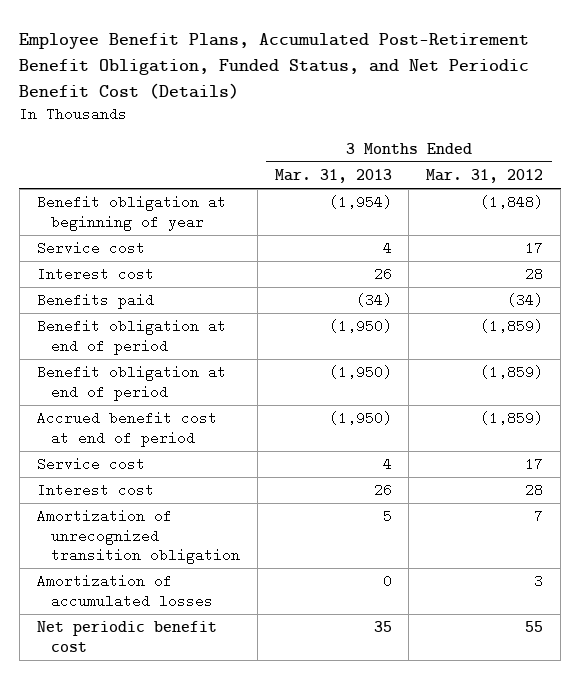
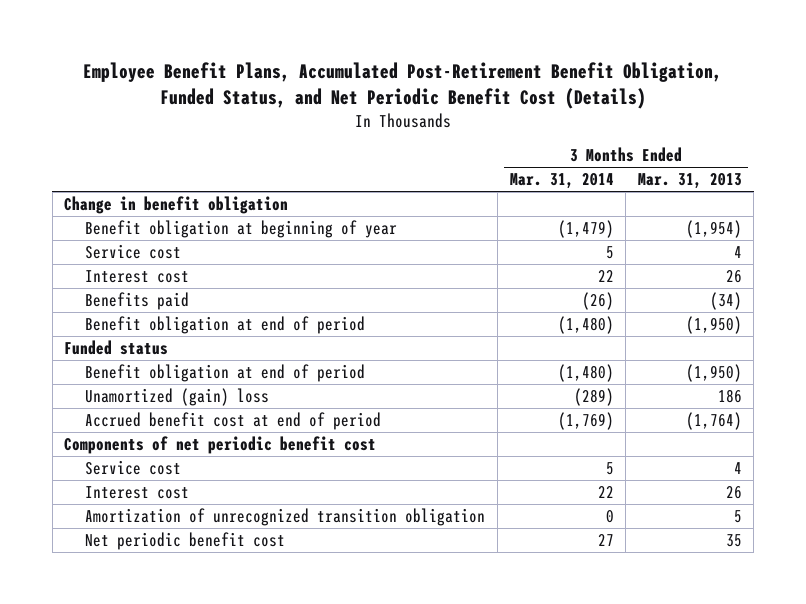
[426,169,544,184] Mar. 31, 2012 -> none
none -> [509,173,614,190] Mar. 31, 2014
none -> [64,195,289,214] Change in benefit obligation
none -> [64,339,169,355] Funded status
none -> [85,387,270,406] Unamortized (gain) loss
[328,411,392,426] (1,950) -> [685,411,742,430] (1,764)
none -> [64,435,377,454] Components of net periodic benefit cost
[36,574,214,608] Amortization of accumulated losses -> none

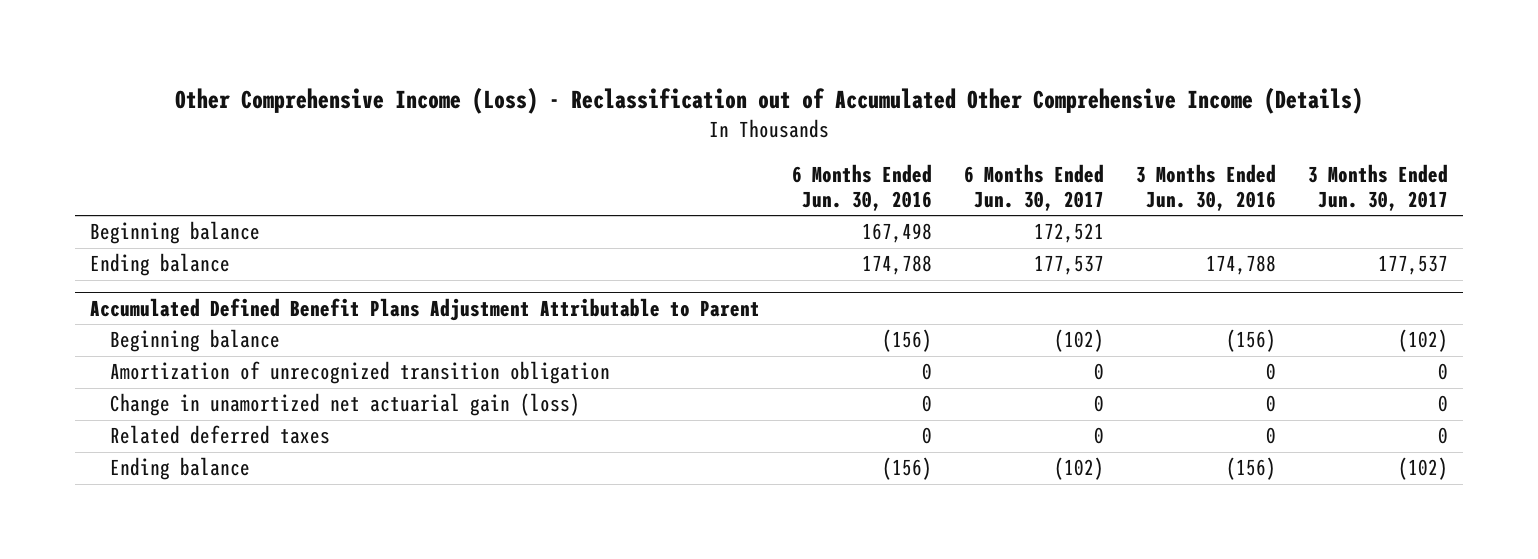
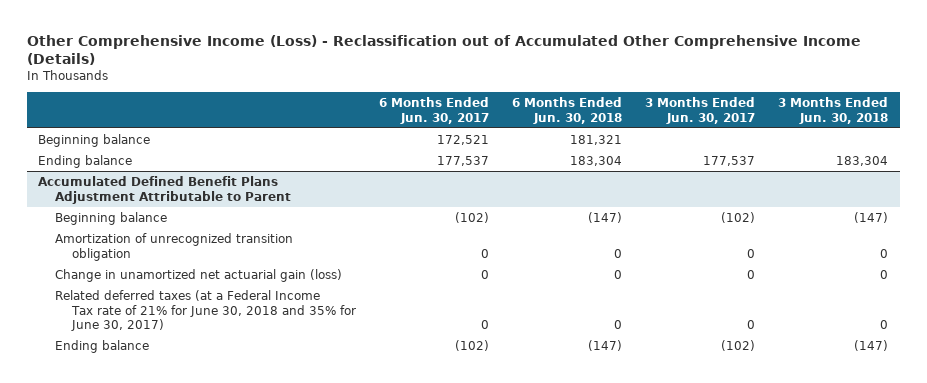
[792,163,933,212] 6 Months Ended Jun. 30, 2016 -> none
[1135,163,1276,212] 3 Months Ended Jun. 30, 2016 -> none
none -> [512,97,623,124] 6 Months Ended Jun. 30, 2018
none -> [778,97,889,124] 3 Months Ended Jun. 30, 2018
[109,425,330,445] Related deferred taxes -> [55,289,357,332] Related deferred taxes (at a Federal Income Tax rate of 21% for June 30, 2018 and 35% for June 30, 2017)

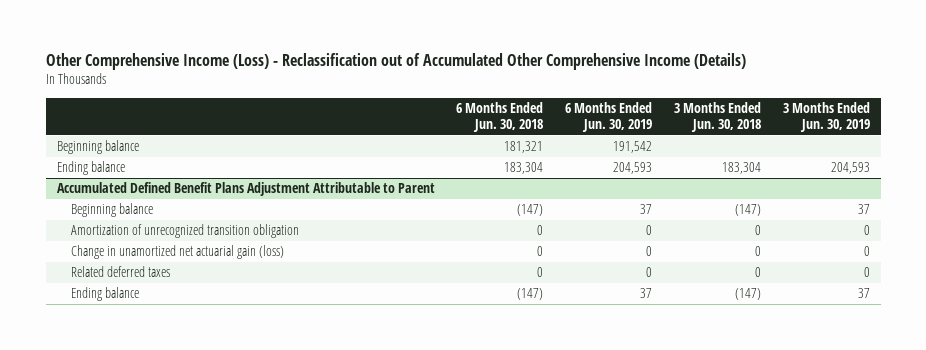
[379,97,490,124] 6 Months Ended Jun. 30, 2017 -> none
[645,97,756,124] 3 Months Ended Jun. 30, 2017 -> none
none -> [565,102,653,133] 6 Months Ended Jun. 30, 2019
none -> [782,102,870,133] 3 Months Ended Jun. 30, 2019
[55,289,357,332] Related deferred taxes (at a Federal Income Tax rate of 21% for June 30, 2018 and 35% for June 30, 2017) -> [70,266,170,278] Related deferred taxes

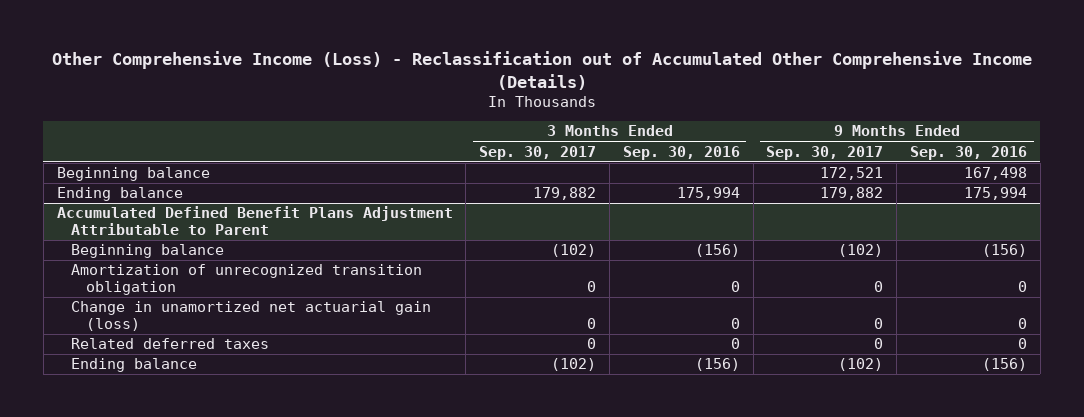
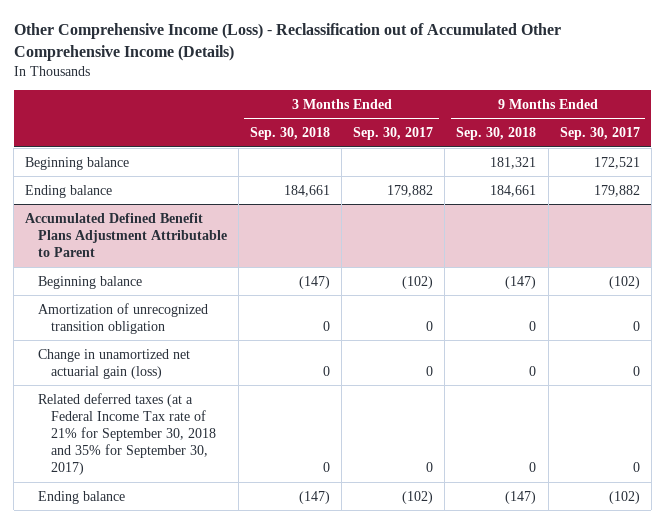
[622,145,740,160] Sep. 30, 2016 -> none
[910,145,1028,160] Sep. 30, 2016 -> none
none -> [250,127,331,141] Sep. 30, 2018
none -> [456,127,537,141] Sep. 30, 2018
[71,338,270,350] Related deferred taxes -> [37,392,216,476] Related deferred taxes (at a Federal Income Tax rate of 21% for September 30, 2018 and 35% for September 30, 2017)

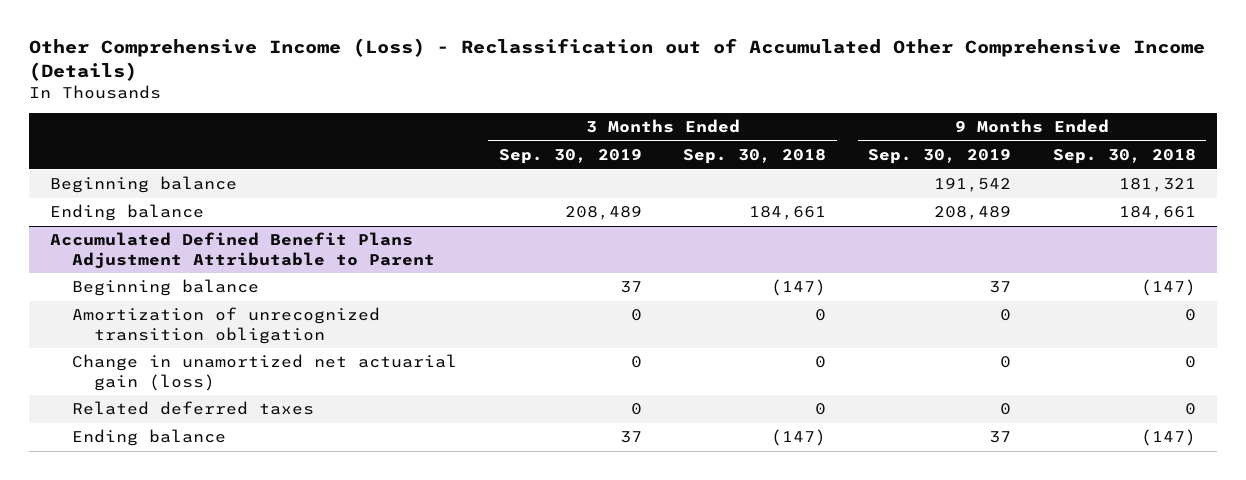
[353,127,434,141] Sep. 30, 2017 -> none
[559,127,640,141] Sep. 30, 2017 -> none
none -> [498,149,642,165] Sep. 30, 2019
none -> [868,149,1012,165] Sep. 30, 2019
[37,392,216,476] Related deferred taxes (at a Federal Income Tax rate of 21% for September 30, 2018 and 35% for September 30, 2017) -> [71,401,314,416] Related deferred taxes

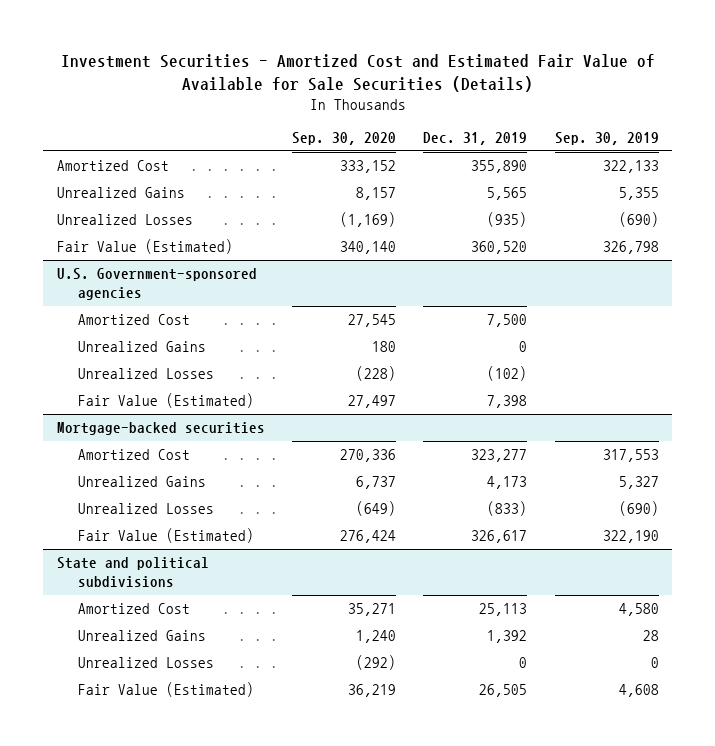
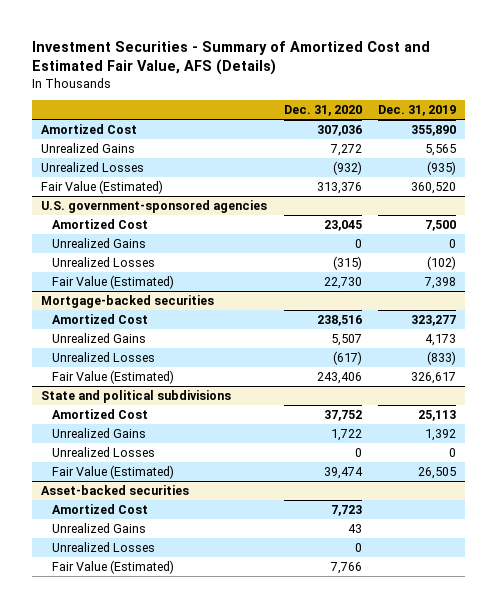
[60,53,655,92] Investment Securities - Amortized Cost and Estimated Fair Value of Available for Sale Securities (Details) -> [32,40,431,75] Investment Securities - Summary of Amortized Cost and Estimated Fair Value, AFS (Details)
[291,131,396,145] Sep. 30, 2020 -> none
[554,131,659,145] Sep. 30, 2019 -> none
none -> [283,105,362,117] Dec. 31, 2020
[56,268,257,300] U.S. Government-sponsored agencies -> [40,199,267,213] U.S. government-sponsored agencies
none -> [40,484,189,495] Asset-backed securities
none -> [51,503,148,514] Amortized Cost
none -> [51,522,146,533] Unrealized Gains
none -> [51,541,155,552] Unrealized Losses
none -> [51,559,174,574] Fair Value (Estimated)

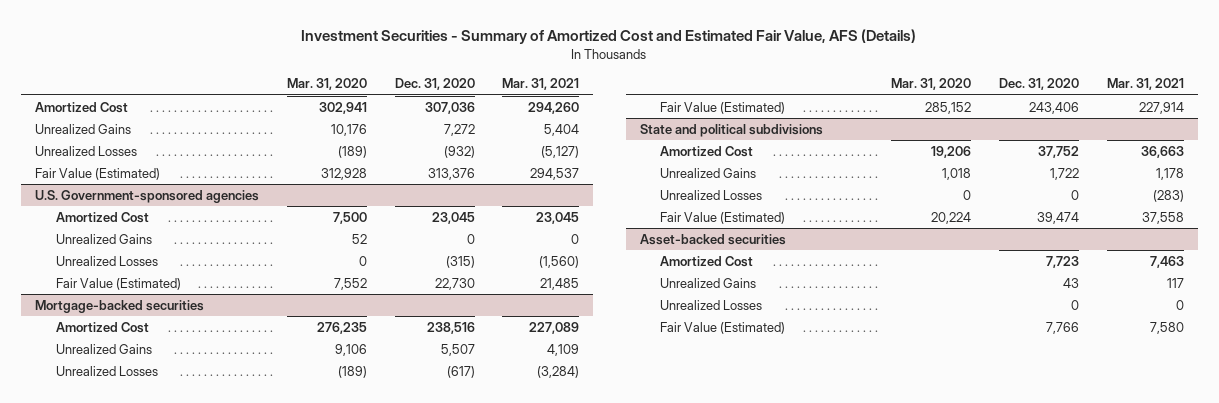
[378,105,457,117] Dec. 31, 2019 -> none
none -> [286,78,367,91] Mar. 31, 2020
none -> [502,78,580,91] Mar. 31, 2021
[40,199,267,213] U.S. government-sponsored agencies -> [35,189,260,203] U.S. Government-sponsored agencies

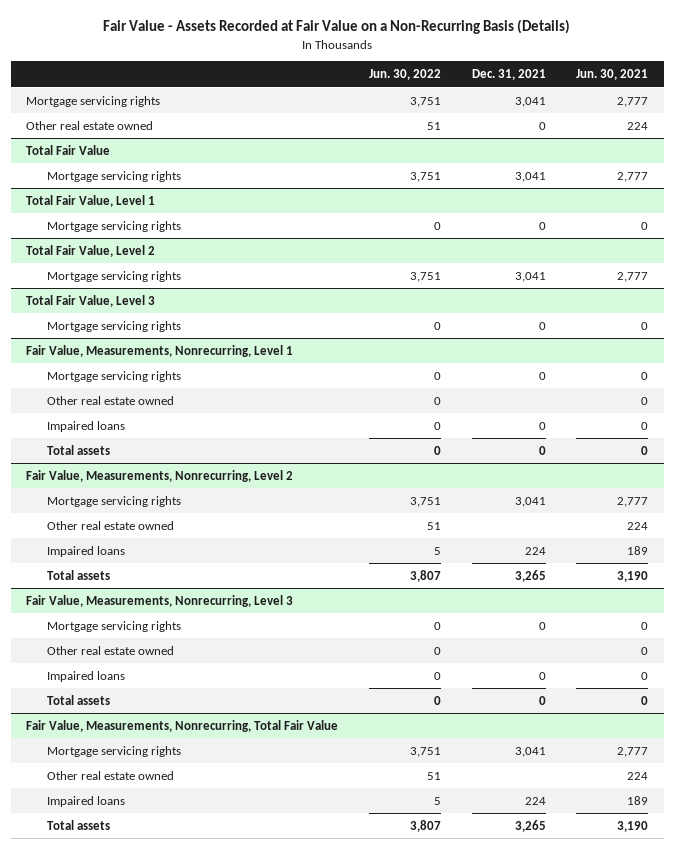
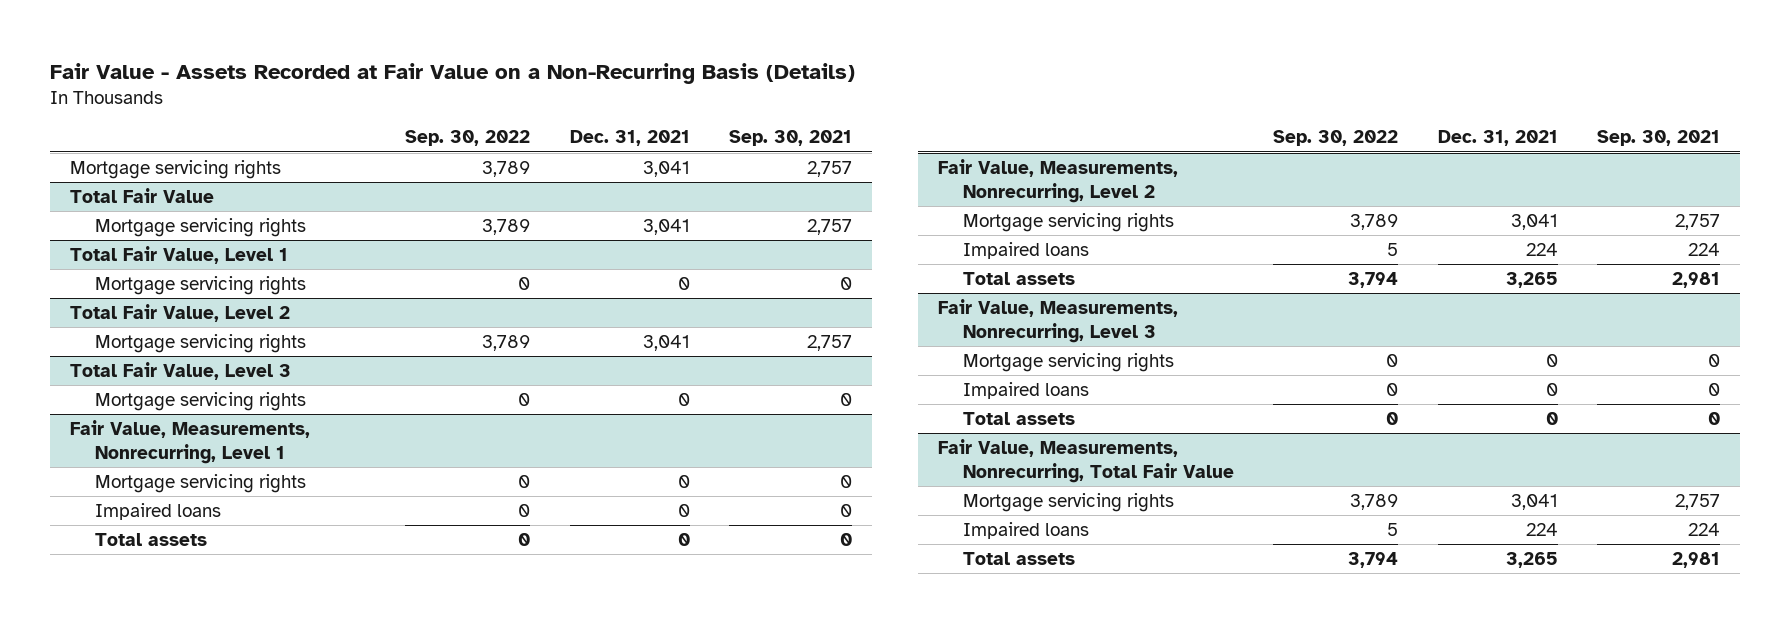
[369,69,442,81] Jun. 30, 2022 -> none
[576,69,649,81] Jun. 30, 2021 -> none
none -> [405,130,531,147] Sep. 30, 2022
none -> [728,130,852,147] Sep. 30, 2021
[26,120,154,130] Other real estate owned -> none
[46,395,174,405] Other real estate owned -> none
[46,520,174,530] Other real estate owned -> none
[46,645,174,655] Other real estate owned -> none
[46,770,174,780] Other real estate owned -> none

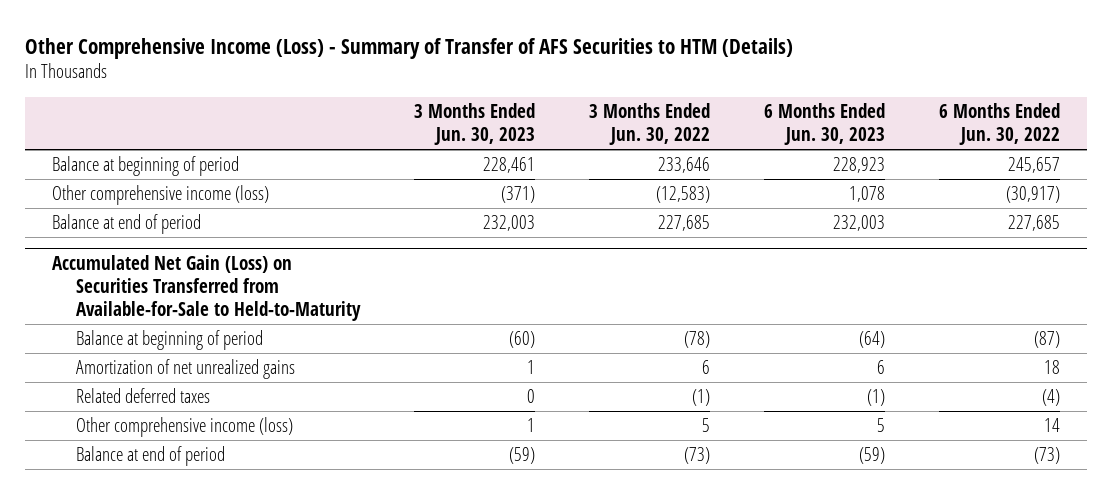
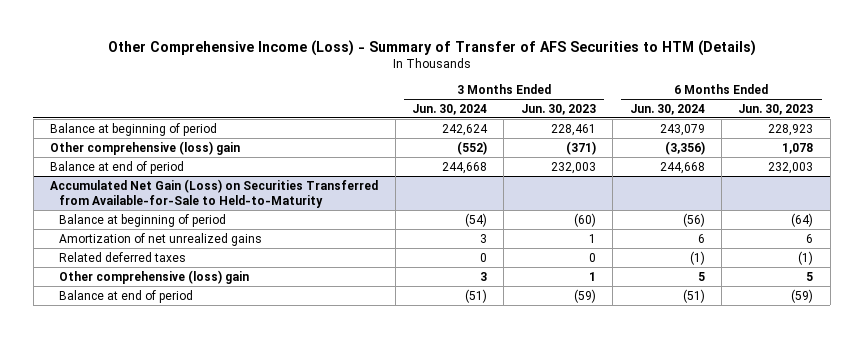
[589,103,711,146] 3 Months Ended Jun. 30, 2022 -> none
[939,103,1061,146] 6 Months Ended Jun. 30, 2022 -> none
none -> [412,103,488,115] Jun. 30, 2024
none -> [629,103,705,115] Jun. 30, 2024
[52,185,270,206] Other comprehensive income (loss) -> [50,140,241,155] Other comprehensive (loss) gain
[76,417,294,438] Other comprehensive income (loss) -> [58,269,249,284] Other comprehensive (loss) gain

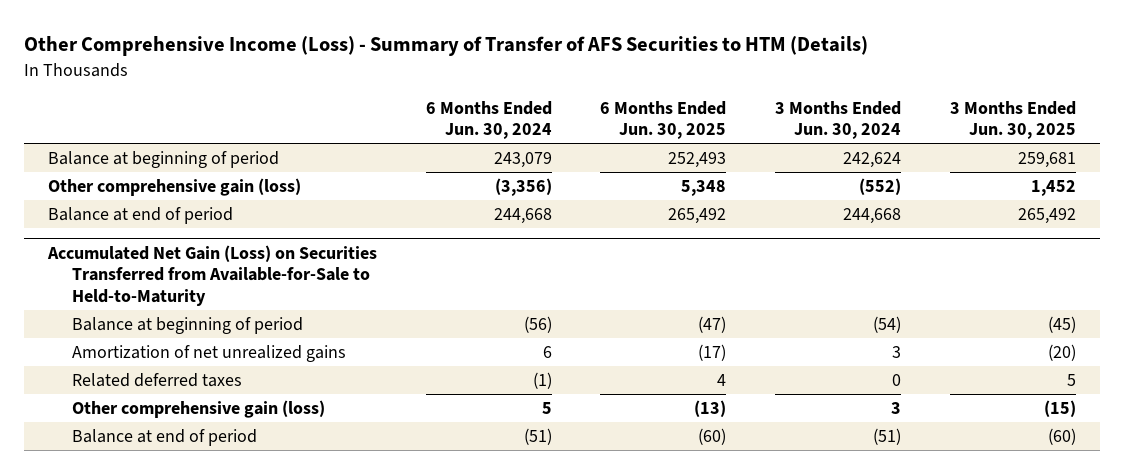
[520,103,596,115] Jun. 30, 2023 -> none
[738,103,814,115] Jun. 30, 2023 -> none
none -> [600,100,727,140] 6 Months Ended Jun. 30, 2025
none -> [949,100,1076,140] 3 Months Ended Jun. 30, 2025
[50,140,241,155] Other comprehensive (loss) gain -> [47,177,301,196] Other comprehensive gain (loss)
[58,269,249,284] Other comprehensive (loss) gain -> [72,399,326,418] Other comprehensive gain (loss)

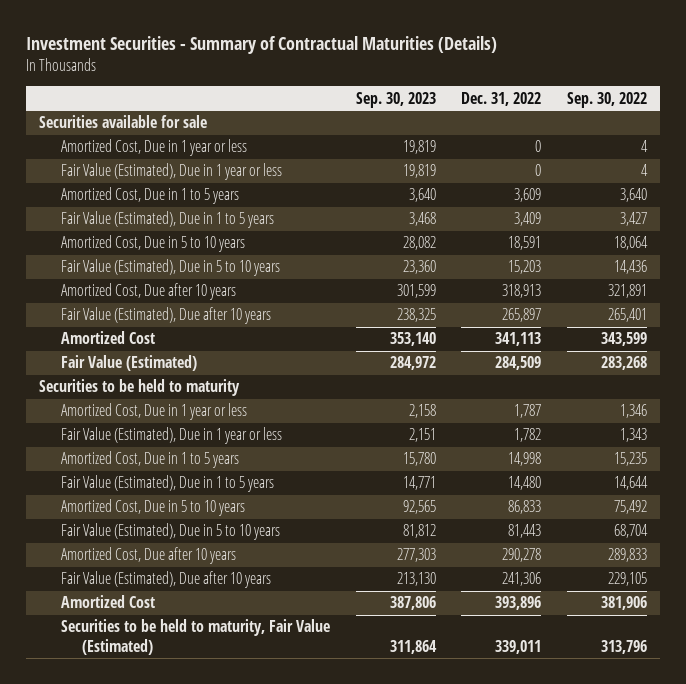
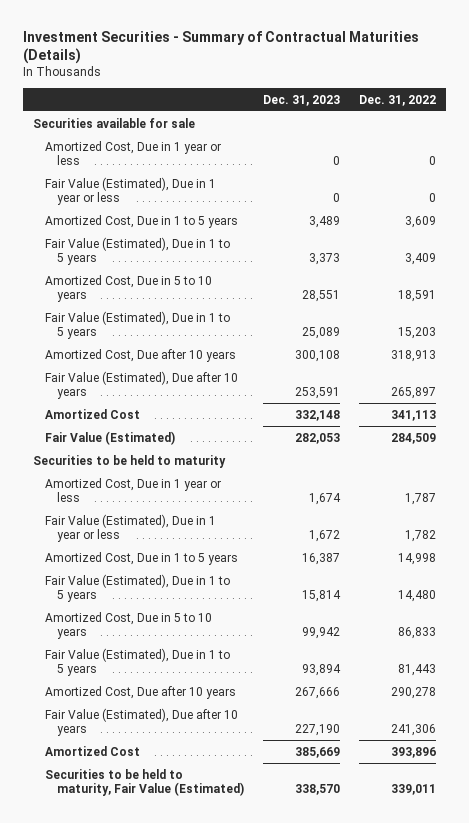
[355,91,436,108] Sep. 30, 2023 -> none
[567,91,648,108] Sep. 30, 2022 -> none
none -> [262,94,340,106] Dec. 31, 2023
[60,259,280,277] Fair Value (Estimated), Due in 5 to 10 years -> [44,310,230,340] Fair Value (Estimated), Due in 1 to 5 years
[60,523,280,541] Fair Value (Estimated), Due in 5 to 10 years -> [44,647,230,677] Fair Value (Estimated), Due in 1 to 5 years

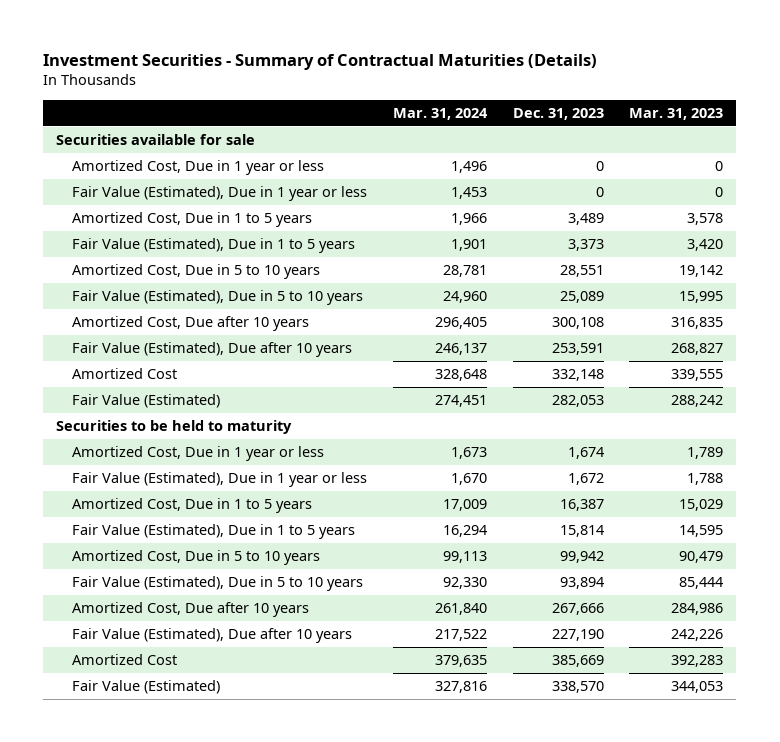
[359,94,437,106] Dec. 31, 2022 -> none
none -> [393,107,489,120] Mar. 31, 2024
none -> [629,107,724,120] Mar. 31, 2023
[44,310,230,340] Fair Value (Estimated), Due in 1 to 5 years -> [72,290,364,306] Fair Value (Estimated), Due in 5 to 10 years
[44,647,230,677] Fair Value (Estimated), Due in 1 to 5 years -> [72,576,364,592] Fair Value (Estimated), Due in 5 to 10 years
[44,768,244,797] Securities to be held to maturity, Fair Value (Estimated) -> [72,680,221,695] Fair Value (Estimated)

